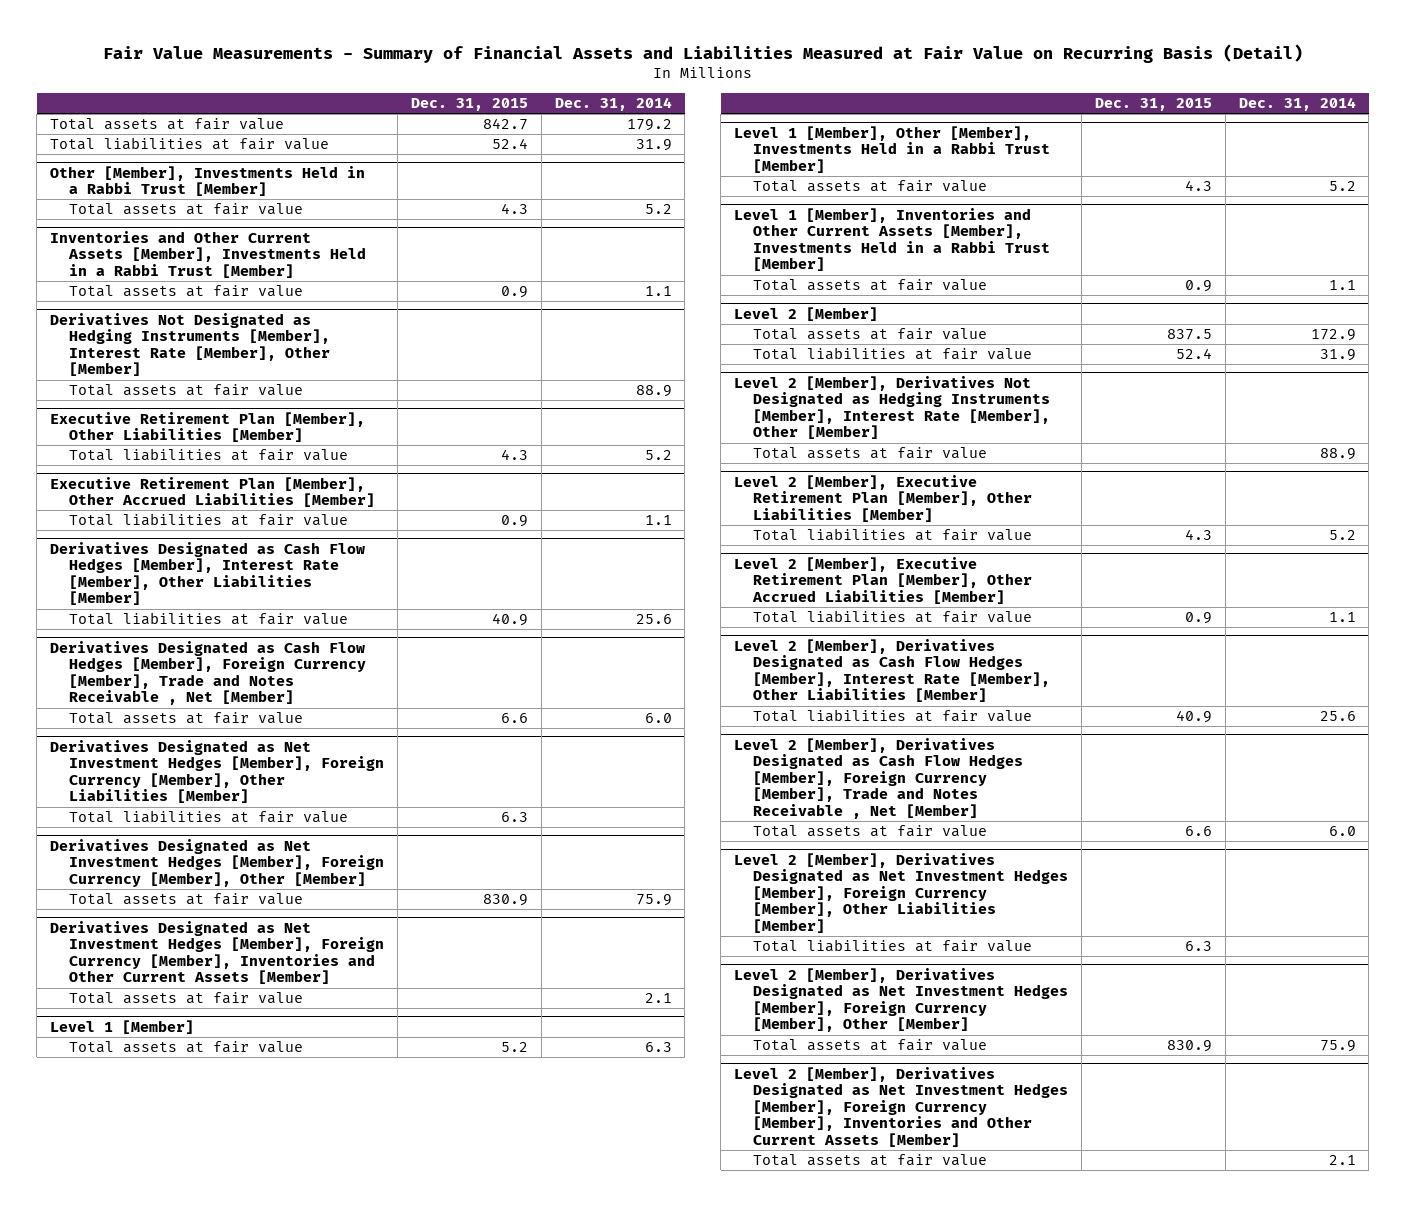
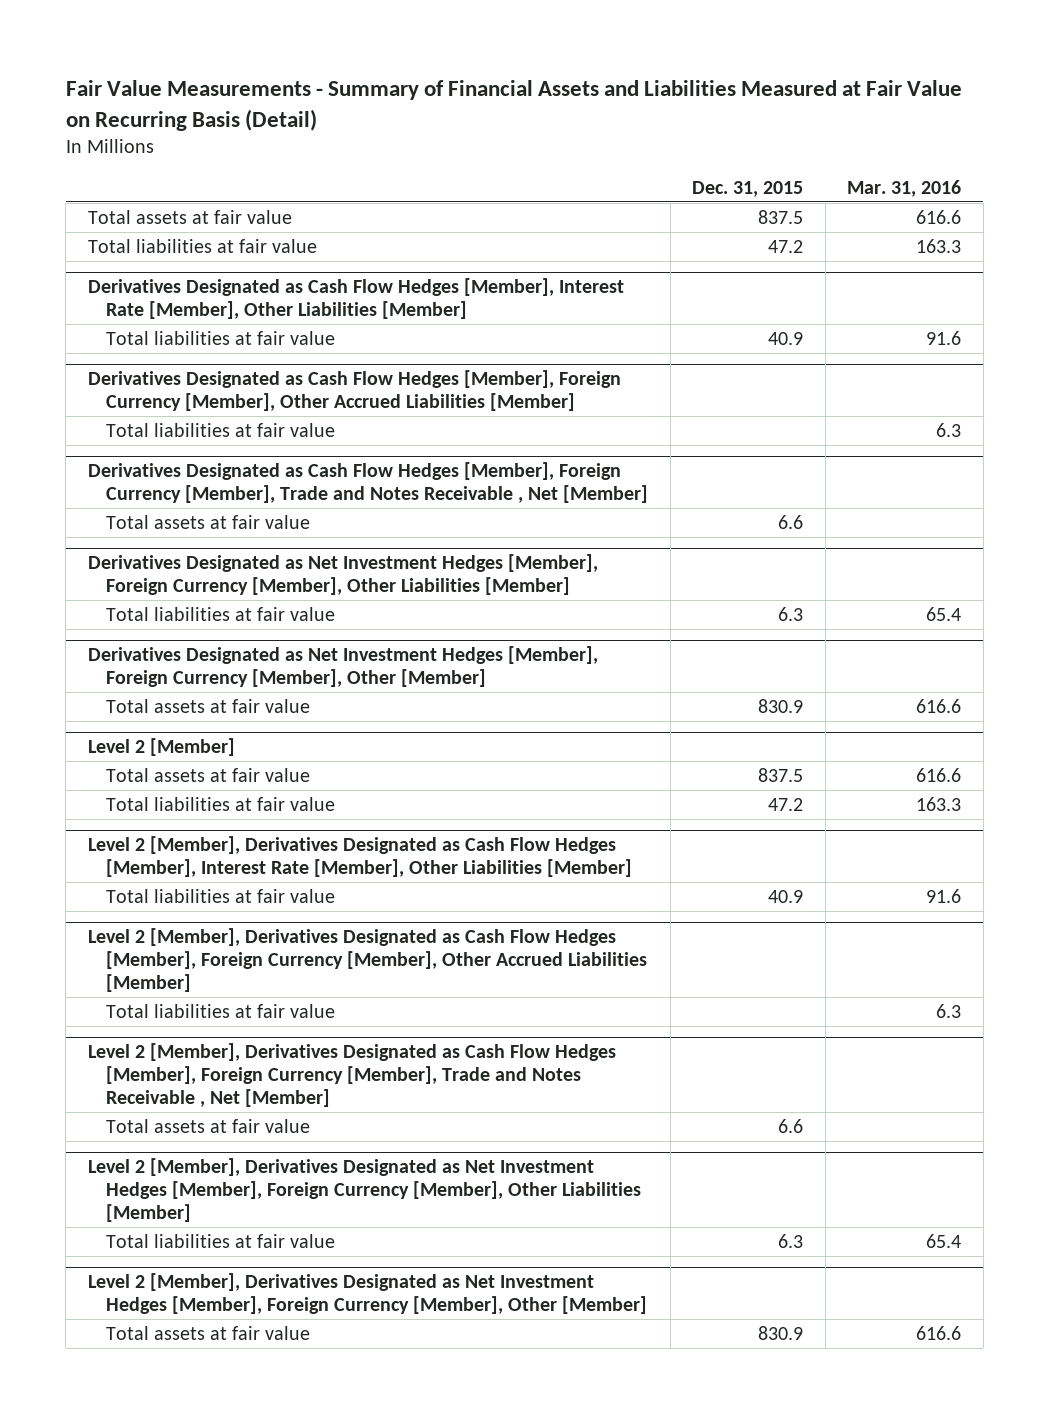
[554,96,672,111] Dec. 31, 2014 -> none
none -> [847,179,962,197] Mar. 31, 2016
[49,165,365,197] Other [Member], Investments Held in a Rabbi Trust [Member] -> none
[69,203,304,216] Total assets at fair value -> none
[49,230,367,278] Inventories and Other Current Assets [Member], Investments Held in a Rabbi Trust [Member] -> none
[69,285,304,298] Total assets at fair value -> none
[49,312,331,377] Derivatives Not Designated as Hedging Instruments [Member], Interest Rate [Member], Other [Member] -> none
[69,384,304,397] Total assets at fair value -> none
[49,411,365,443] Executive Retirement Plan [Member], Other Liabilities [Member] -> none
[69,448,349,462] Total liabilities at fair value -> none
[49,476,376,508] Executive Retirement Plan [Member], Other Accrued Liabilities [Member] -> none
[69,513,349,527] Total liabilities at fair value -> none
[482,118,528,131] 842.7 -> [758,209,804,224] 837.5
[491,138,528,150] 52.4 -> [768,239,804,253] 47.2
none -> [87,370,621,412] Derivatives Designated as Cash Flow Hedges [Member], Foreign Currency [Member], Other Accrued Liabilities [Member]
none -> [106,422,336,437] Total liabilities at fair value
[49,920,385,985] Derivatives Designated as Net Investment Hedges [Member], Foreign Currency [Member], Inventories and Other Current Assets [Member] -> none
[69,992,304,1005] Total assets at fair value -> none
[49,1019,194,1034] Level 1 [Member] -> none
[69,1041,304,1054] Total assets at fair value -> none
[734,125,1051,173] Level 1 [Member], Other [Member], Investments Held in a Rabbi Trust [Member] -> none
[753,180,988,193] Total assets at fair value -> none
[734,207,1051,272] Level 1 [Member], Inventories and Other Current Assets [Member], Investments Held in a Rabbi Trust [Member] -> none
[753,279,988,292] Total assets at fair value -> none
[734,375,1051,440] Level 2 [Member], Derivatives Not Designated as Hedging Instruments [Member], Interest Rate [Member], Other [Member] -> none
[753,447,988,460] Total assets at fair value -> none
[734,474,1033,522] Level 2 [Member], Executive Retirement Plan [Member], Other Liabilities [Member] -> none
[753,528,1033,542] Total liabilities at fair value -> none
[734,556,1033,604] Level 2 [Member], Executive Retirement Plan [Member], Other Accrued Liabilities [Member] -> none
[753,610,1033,624] Total liabilities at fair value -> none
[1175,348,1212,360] 52.4 -> [768,797,804,811] 47.2
none -> [87,928,648,992] Level 2 [Member], Derivatives Designated as Cash Flow Hedges [Member], Foreign Currency [Member], Other Accrued Liabilities [Member]
none -> [106,1003,336,1018] Total liabilities at fair value
[734,1066,1069,1147] Level 2 [Member], Derivatives Designated as Net Investment Hedges [Member], Foreign Currency [Member], Inventories and Other Current Assets [Member] -> none
[753,1154,988,1167] Total assets at fair value -> none

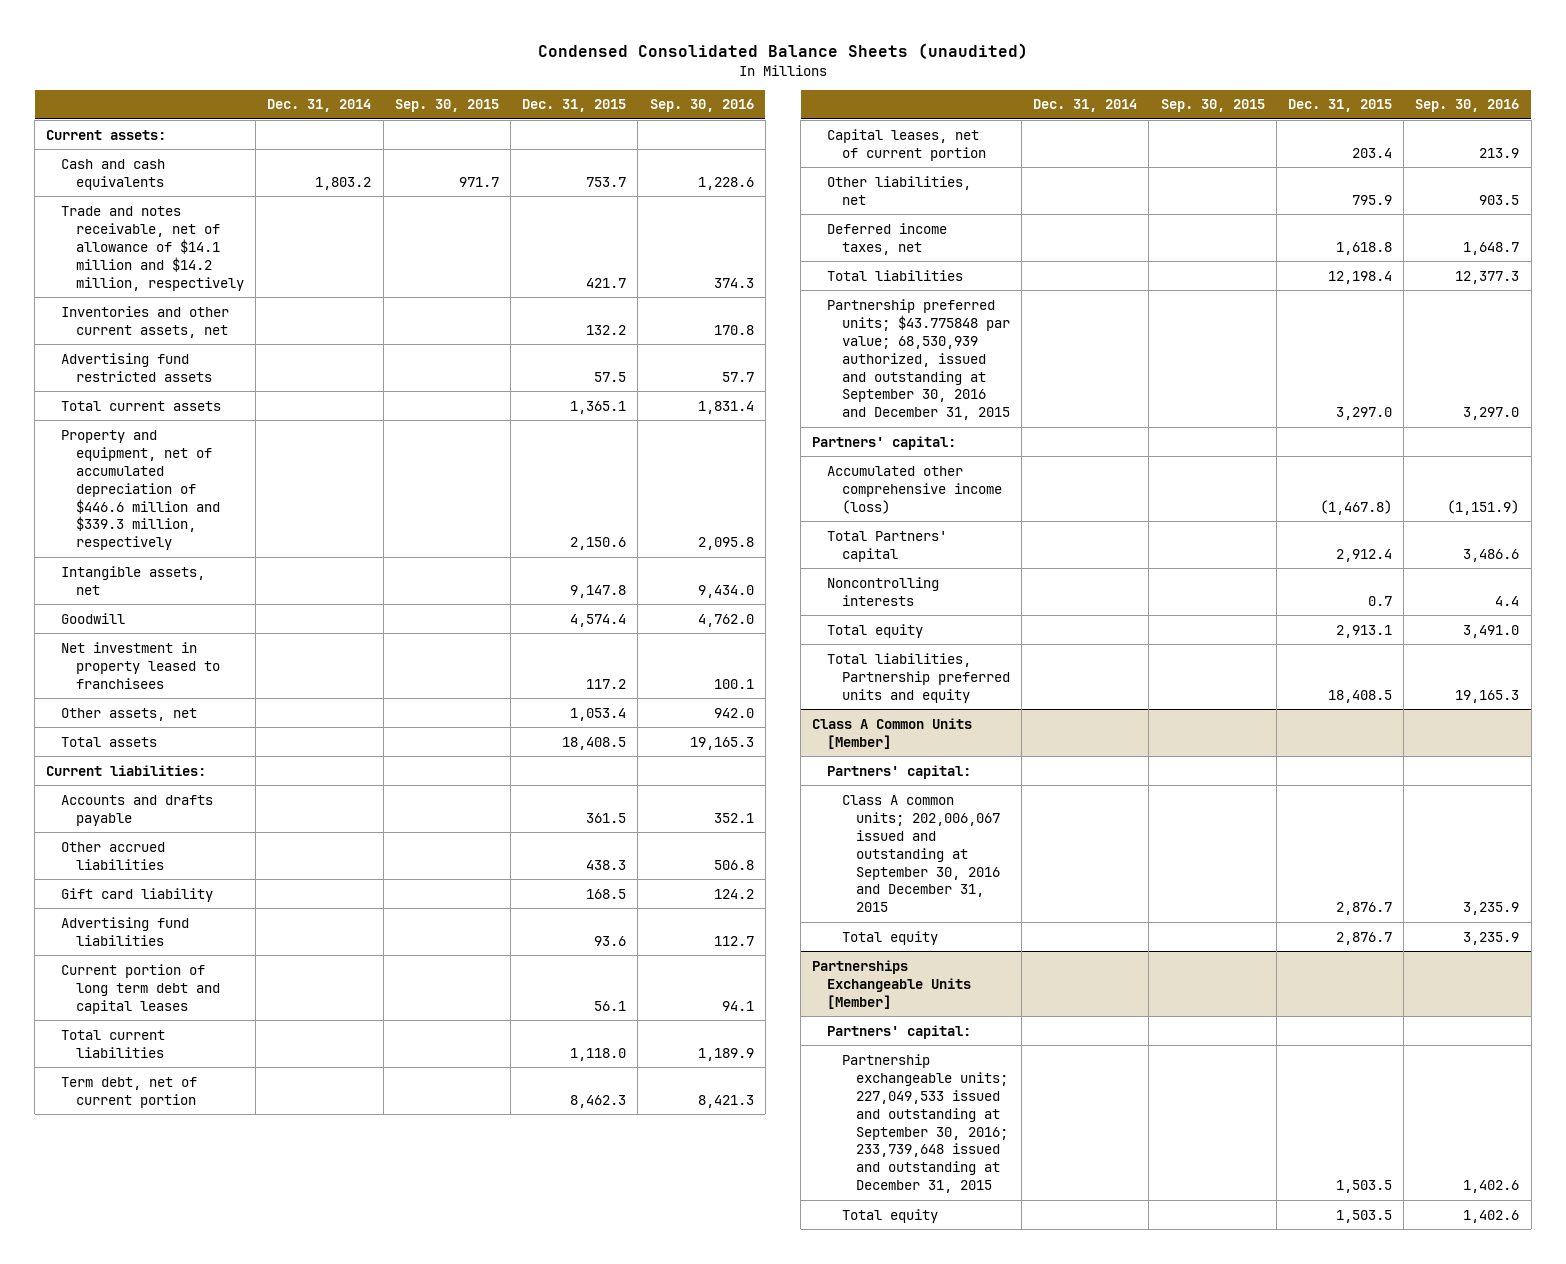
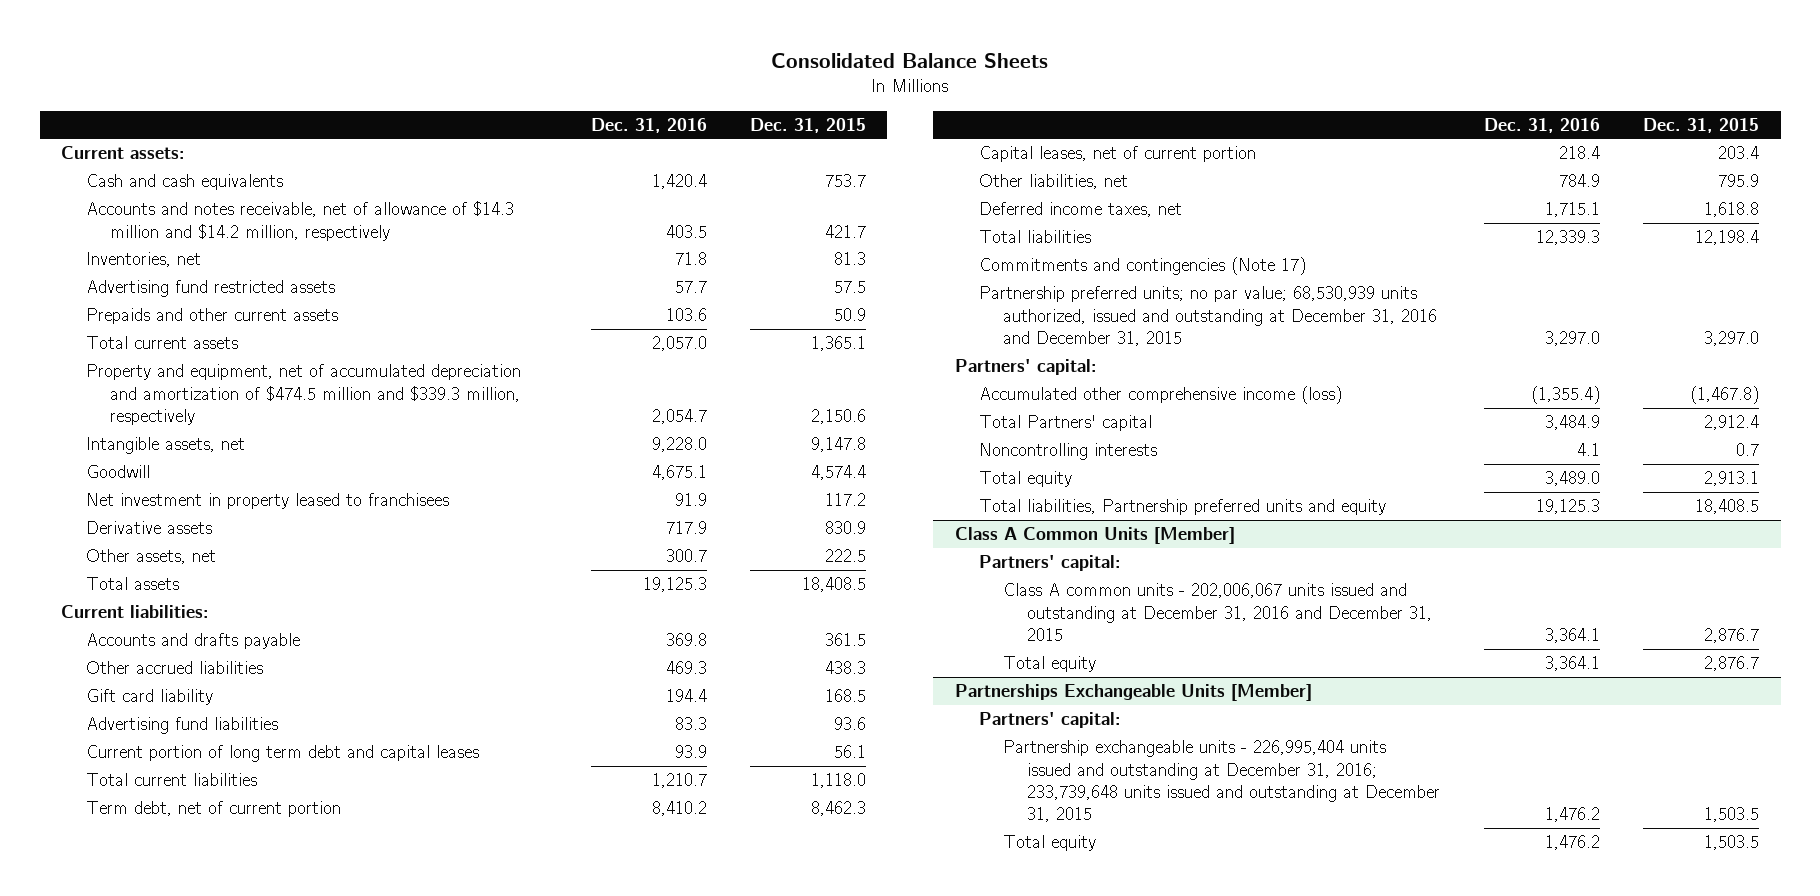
[537,42,1028,59] Condensed Consolidated Balance Sheets (unaudited) -> [771,52,1049,68] Consolidated Balance Sheets
[267,99,372,113] Dec. 31, 2014 -> none
[394,99,499,113] Sep. 30, 2015 -> none
[649,99,754,113] Sep. 30, 2016 -> none
none -> [590,117,707,133] Dec. 31, 2016
[61,305,230,338] Inventories and other current assets, net -> none
[61,205,244,291] Trade and notes receivable, net of allowance of $14.1 million and $14.2 million, respectively -> [85,201,514,241] Accounts and notes receivable, net of allowance of $14.3 million and $14.2 million, respectively
none -> [85,252,201,268] Inventories, net
none -> [85,308,338,325] Prepaids and other current assets
[61,429,220,551] Property and equipment, net of accumulated depreciation of $446.6 million and $339.3 million, respectively -> [85,364,521,425] Property and equipment, net of accumulated depreciation and amortization of $474.5 million and $339.3 million, respectively
none -> [85,521,212,535] Derivative assets
[570,707,627,721] 1,053.4 -> [824,549,866,563] 222.5
none -> [978,257,1306,276] Commitments and contingencies (Note 17)
[826,298,1010,421] Partnership preferred units; $43.775848 par value; 68,530,939 authorized, issued and outstanding at September 30, 2016 and December 31, 2015 -> [978,286,1438,346] Partnership preferred units; no par value; 68,530,939 units authorized, issued and outstanding at December 31, 2016 and December 31, 2015
[841,794,1001,913] Class A common units; 202,006,067 issued and outstanding at September 30, 2016 and December 31, 2015 -> [1003,583,1433,641] Class A common units - 202,006,067 units issued and outstanding at December 31, 2016 and December 31, 2015
[841,1053,1009,1194] Partnership exchangeable units; 227,049,533 issued and outstanding at September 30, 2016; 233,739,648 issued and outstanding at December 31, 2015 -> [1003,740,1441,823] Partnership exchangeable units - 226,995,404 units issued and outstanding at December 31, 2016; 233,739,648 units issued and outstanding at December 31, 2015

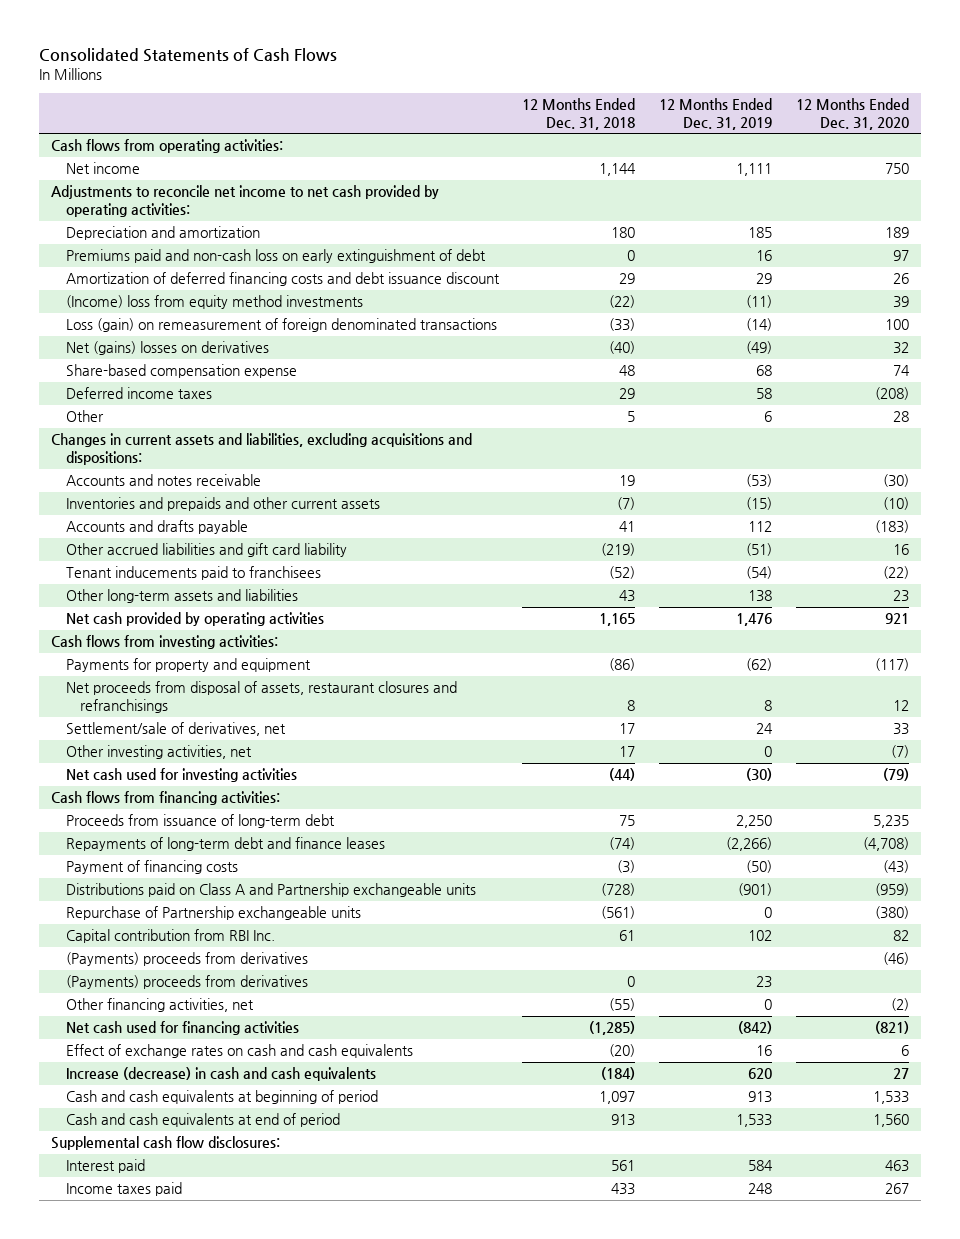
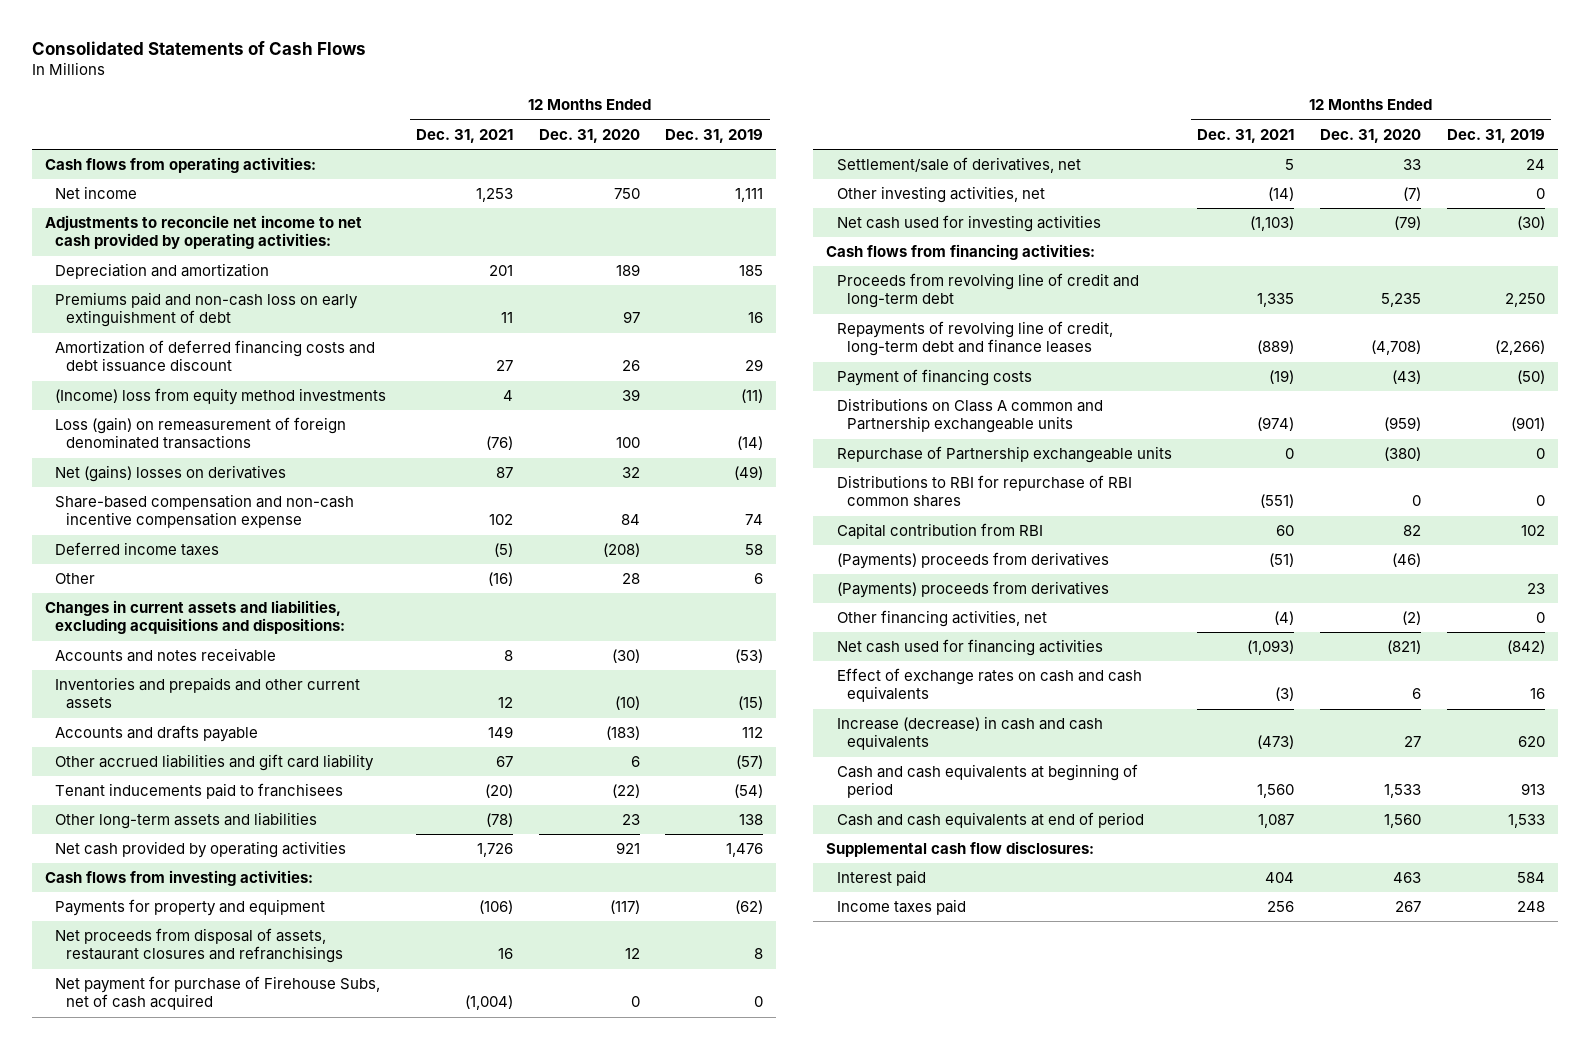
[522,97,636,130] 12 Months Ended Dec. 31, 2018 -> none
none -> [415,128,513,143] Dec. 31, 2021
[65,364,297,379] Share-based compensation expense -> [55,494,355,529] Share-based compensation and non-cash incentive compensation expense
[756,365,773,377] 68 -> [745,514,764,526] 74
[893,365,911,377] 74 -> [620,514,640,526] 84
[746,543,773,557] (51) -> [736,755,764,770] (57)
[893,544,910,556] 16 -> [630,756,640,768] 6
none -> [55,976,381,1011] Net payment for purchase of Firehouse Subs, net of cash acquired
[65,814,335,829] Proceeds from issuance of long-term debt -> [836,273,1139,309] Proceeds from revolving line of credit and long-term debt
[65,837,385,852] Repayments of long-term debt and finance leases -> [836,321,1113,357] Repayments of revolving line of credit, long-term debt and finance leases
[65,883,476,898] Distributions paid on Class A and Partnership exchangeable units -> [836,398,1103,434] Distributions on Class A common and Partnership exchangeable units
none -> [836,475,1132,508] Distributions to RBI for repurchase of RBI common shares
[65,929,275,944] Capital contribution from RBI Inc. -> [836,523,1043,540] Capital contribution from RBI

